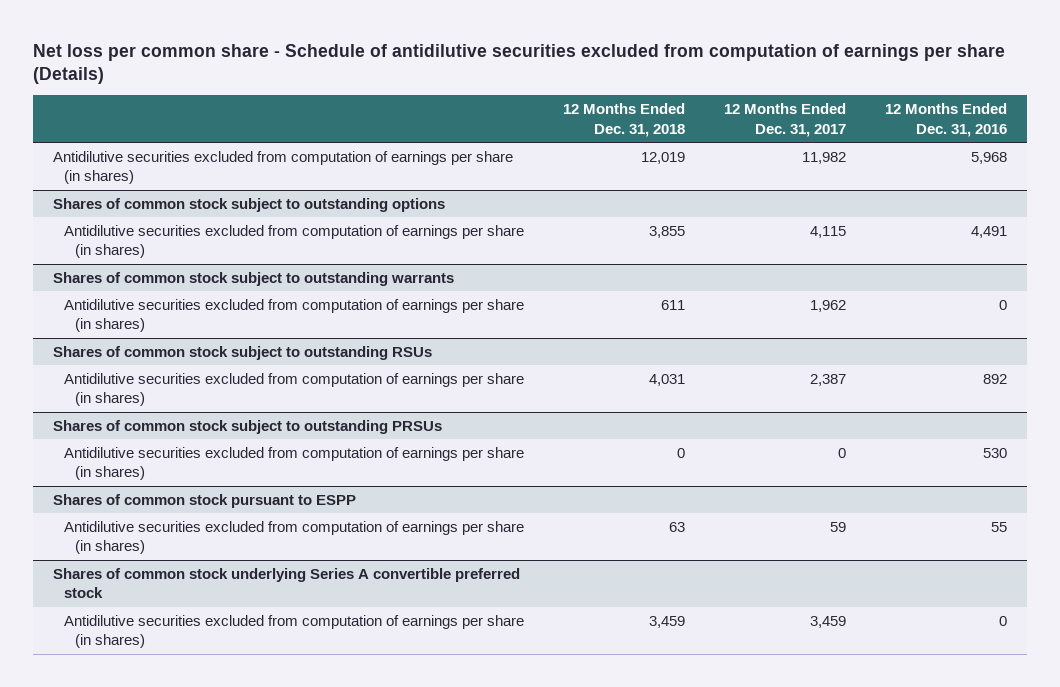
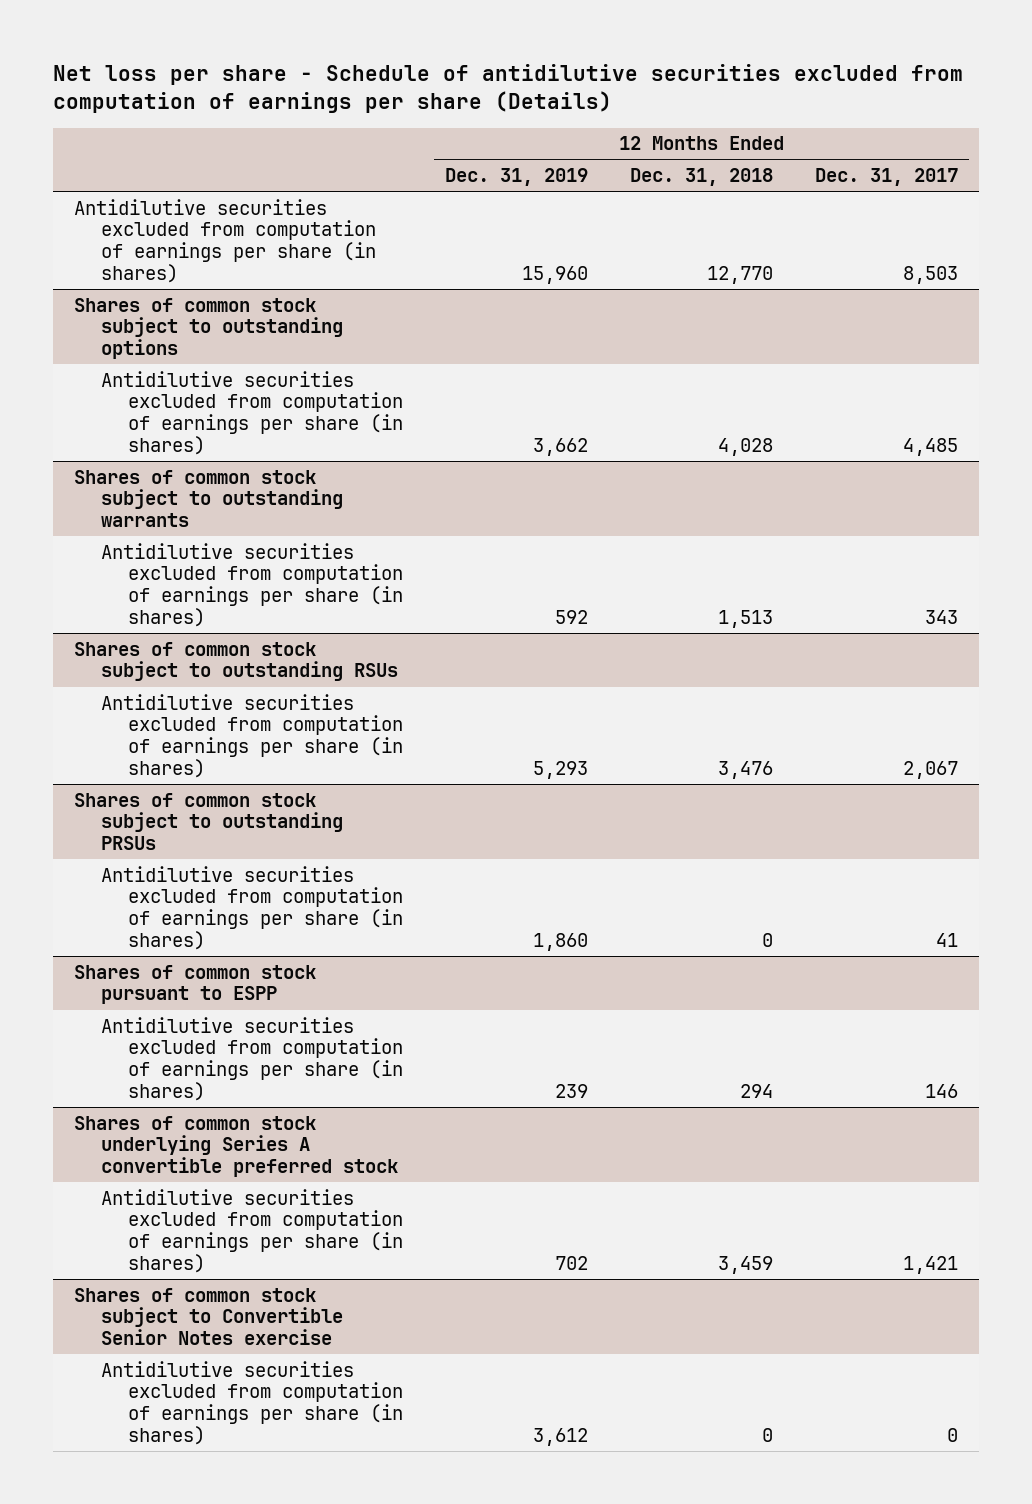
[33,43,1006,85] Net loss per common share - Schedule of antidilutive securities excluded from computation of earnings per share (Details) -> [52,63,963,114] Net loss per share - Schedule of antidilutive securities excluded from computation of earnings per share (Details)
[884,103,1007,137] 12 Months Ended Dec. 31, 2016 -> none
none -> [445,168,589,187] Dec. 31, 2019
[640,151,685,164] 12,019 -> [707,265,774,284] 12,770
[801,151,846,164] 11,982 -> [903,265,959,284] 8,503
[648,225,685,238] 3,855 -> [718,437,774,456] 4,028
[809,225,846,238] 4,115 -> [903,437,959,456] 4,485
[660,299,685,310] 611 -> [718,609,774,628] 1,513
[809,299,846,312] 1,962 -> [925,609,959,624] 343
[648,373,685,386] 4,031 -> [718,760,774,779] 3,476
[809,373,846,386] 2,387 -> [903,760,959,779] 2,067
[837,447,846,458] 0 -> [936,932,959,947] 41
[668,521,685,532] 63 -> [740,1083,774,1098] 294
[829,521,846,532] 59 -> [925,1083,959,1098] 146
[809,615,846,628] 3,459 -> [903,1255,959,1274] 1,421
none -> [73,1287,343,1346] Shares of common stock subject to Convertible Senior Notes exercise
none -> [100,1360,403,1445] Antidilutive securities excluded from computation of earnings per share (in shares)

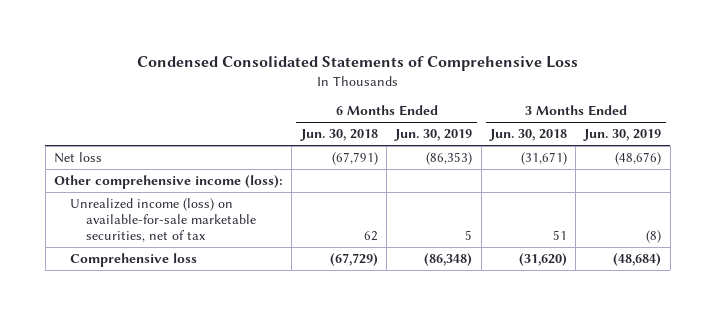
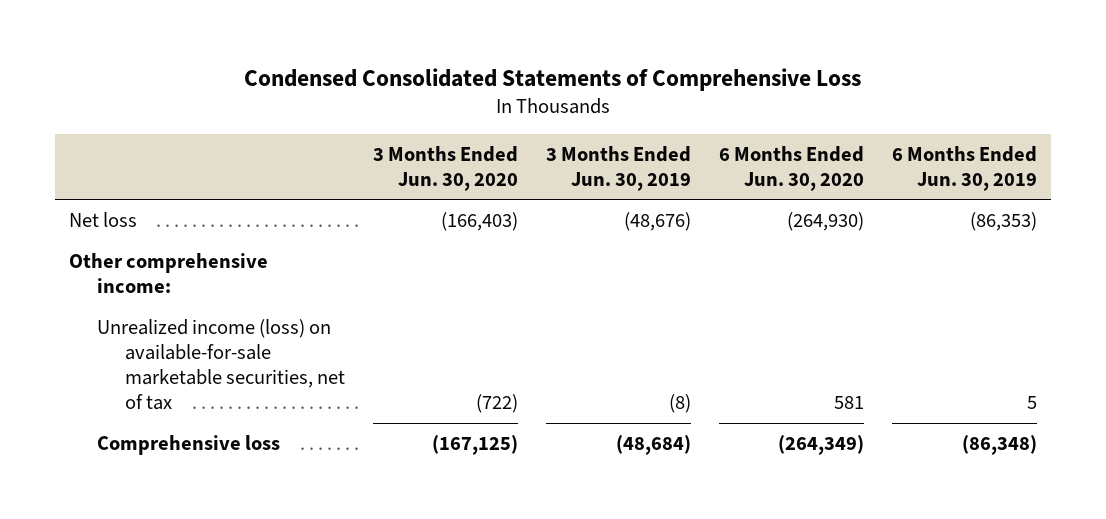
[299,129,378,142] Jun. 30, 2018 -> none
[488,129,567,142] Jun. 30, 2018 -> none
none -> [373,145,519,191] 3 Months Ended Jun. 30, 2020
none -> [719,145,865,191] 6 Months Ended Jun. 30, 2020
[54,174,284,189] Other comprehensive income (loss): -> [68,253,268,294] Other comprehensive income:

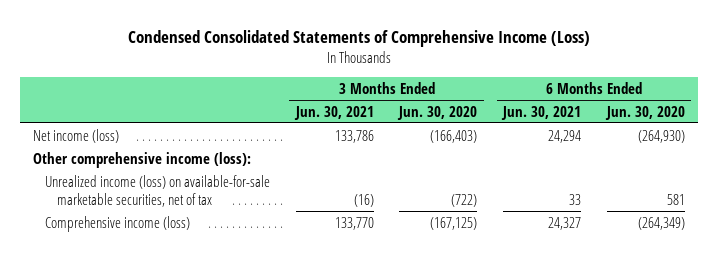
[243,68,861,92] Condensed Consolidated Statements of Comprehensive Loss -> [127,29,590,47] Condensed Consolidated Statements of Comprehensive Income (Loss)
[546,145,692,191] 3 Months Ended Jun. 30, 2019 -> none
[892,145,1038,191] 6 Months Ended Jun. 30, 2019 -> none
none -> [293,105,374,120] Jun. 30, 2021
none -> [501,105,582,120] Jun. 30, 2021
[68,212,137,228] Net loss -> [32,128,119,143] Net income (loss)
[68,253,268,294] Other comprehensive income: -> [32,151,251,168] Other comprehensive income (loss):
[96,435,280,456] Comprehensive loss -> [44,215,190,232] Comprehensive income (loss)

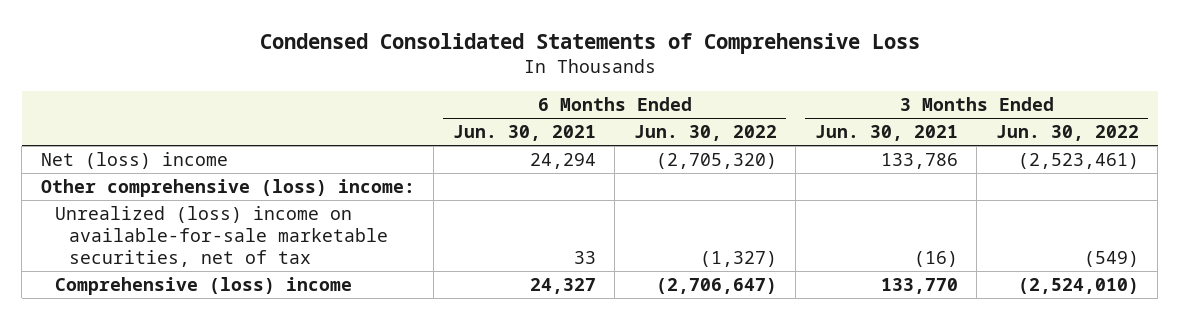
[127,29,590,47] Condensed Consolidated Statements of Comprehensive Income (Loss) -> [259,33,920,55] Condensed Consolidated Statements of Comprehensive Loss
[397,105,478,120] Jun. 30, 2020 -> none
[604,105,685,120] Jun. 30, 2020 -> none
none -> [633,125,777,142] Jun. 30, 2022
none -> [995,125,1139,142] Jun. 30, 2022
[32,128,119,143] Net income (loss) -> [40,151,228,169] Net (loss) income
[32,151,251,168] Other comprehensive income (loss): -> [40,178,415,197] Other comprehensive (loss) income:
[44,174,270,207] Unrealized income (loss) on available-for-sale marketable securities, net of tax -> [55,205,389,268] Unrealized (loss) income on available-for-sale marketable securities, net of tax
[44,215,190,232] Comprehensive income (loss) -> [55,276,353,295] Comprehensive (loss) income

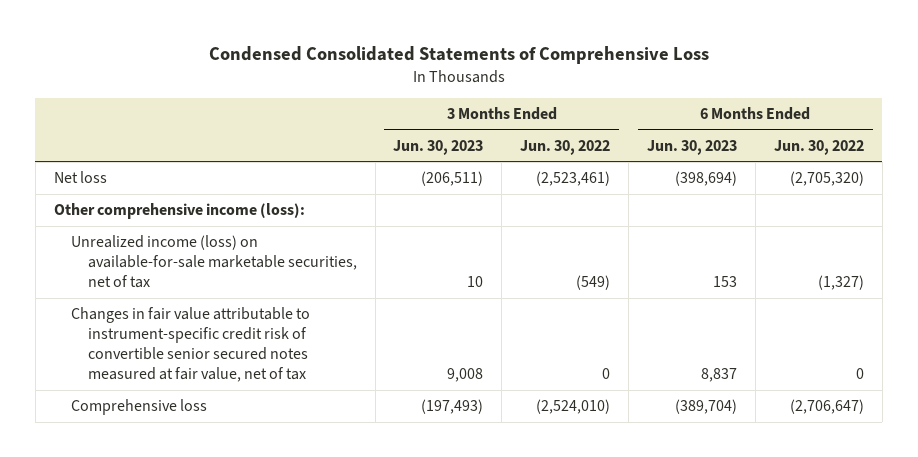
[452,125,596,142] Jun. 30, 2021 -> none
[814,125,958,142] Jun. 30, 2021 -> none
none -> [393,139,484,155] Jun. 30, 2023
none -> [647,139,738,155] Jun. 30, 2023
[40,151,228,169] Net (loss) income -> [53,171,107,184] Net loss
[40,178,415,197] Other comprehensive (loss) income: -> [53,203,305,220] Other comprehensive income (loss):
[55,205,389,268] Unrealized (loss) income on available-for-sale marketable securities, net of tax -> [70,235,357,289] Unrealized income (loss) on available-for-sale marketable securities, net of tax
none -> [70,307,310,383] Changes in fair value attributable to instrument-specific credit risk of convertible senior secured notes measured at fair value, net of tax
[55,276,353,295] Comprehensive (loss) income -> [70,399,207,416] Comprehensive loss

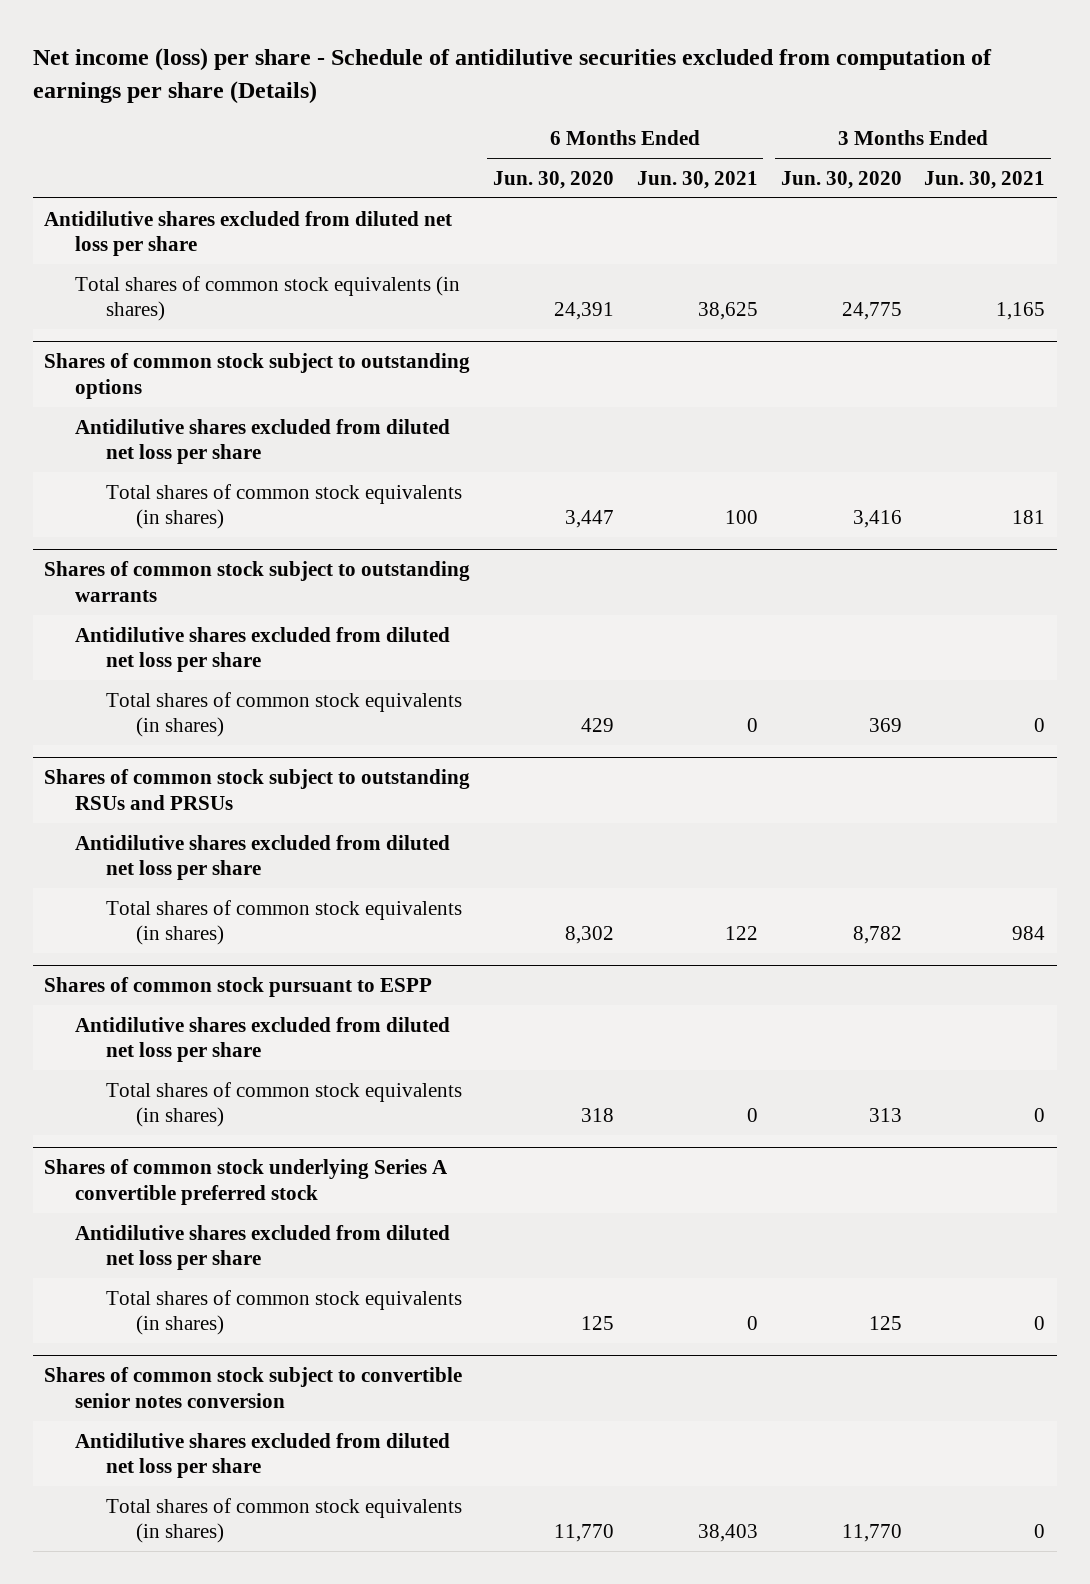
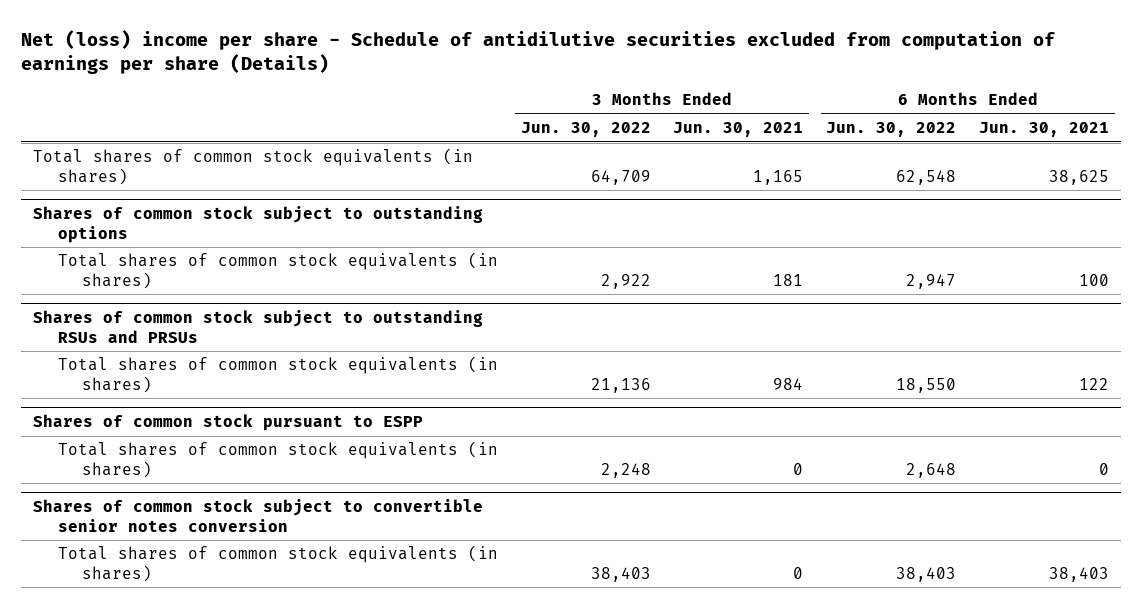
[32,48,992,104] Net income (loss) per share - Schedule of antidilutive securities excluded from computation of earnings per share (Details) -> [21,29,1056,74] Net (loss) income per share - Schedule of antidilutive securities excluded from computation of earnings per share (Details)
[493,170,615,189] Jun. 30, 2020 -> none
[780,170,902,189] Jun. 30, 2020 -> none
none -> [520,122,651,138] Jun. 30, 2022
none -> [826,122,957,138] Jun. 30, 2022
[44,210,453,257] Antidilutive shares excluded from diluted net loss per share -> none
[74,418,450,465] Antidilutive shares excluded from diluted net loss per share -> none
[44,561,471,603] Shares of common stock subject to outstanding warrants -> none
[74,626,450,673] Antidilutive shares excluded from diluted net loss per share -> none
[105,691,462,738] Total shares of common stock equivalents (in shares) -> none
[74,834,450,881] Antidilutive shares excluded from diluted net loss per share -> none
[74,1016,450,1063] Antidilutive shares excluded from diluted net loss per share -> none
[44,1159,449,1206] Shares of common stock underlying Series A convertible preferred stock -> none
[74,1224,450,1271] Antidilutive shares excluded from diluted net loss per share -> none
[105,1289,462,1336] Total shares of common stock equivalents (in shares) -> none
[74,1432,450,1479] Antidilutive shares excluded from diluted net loss per share -> none

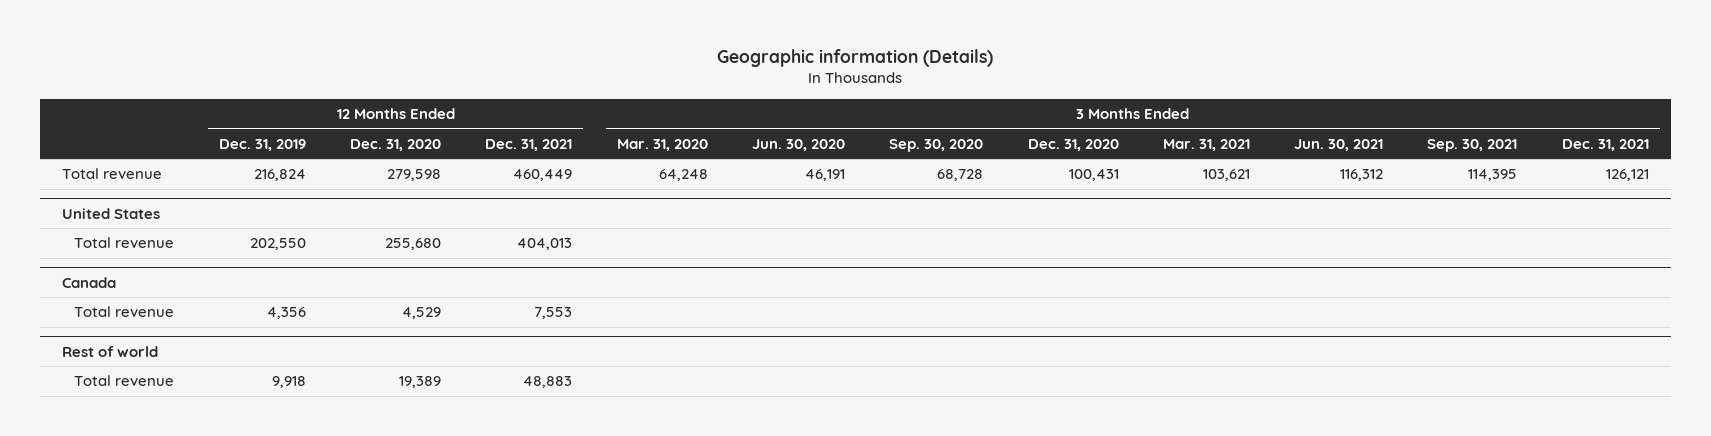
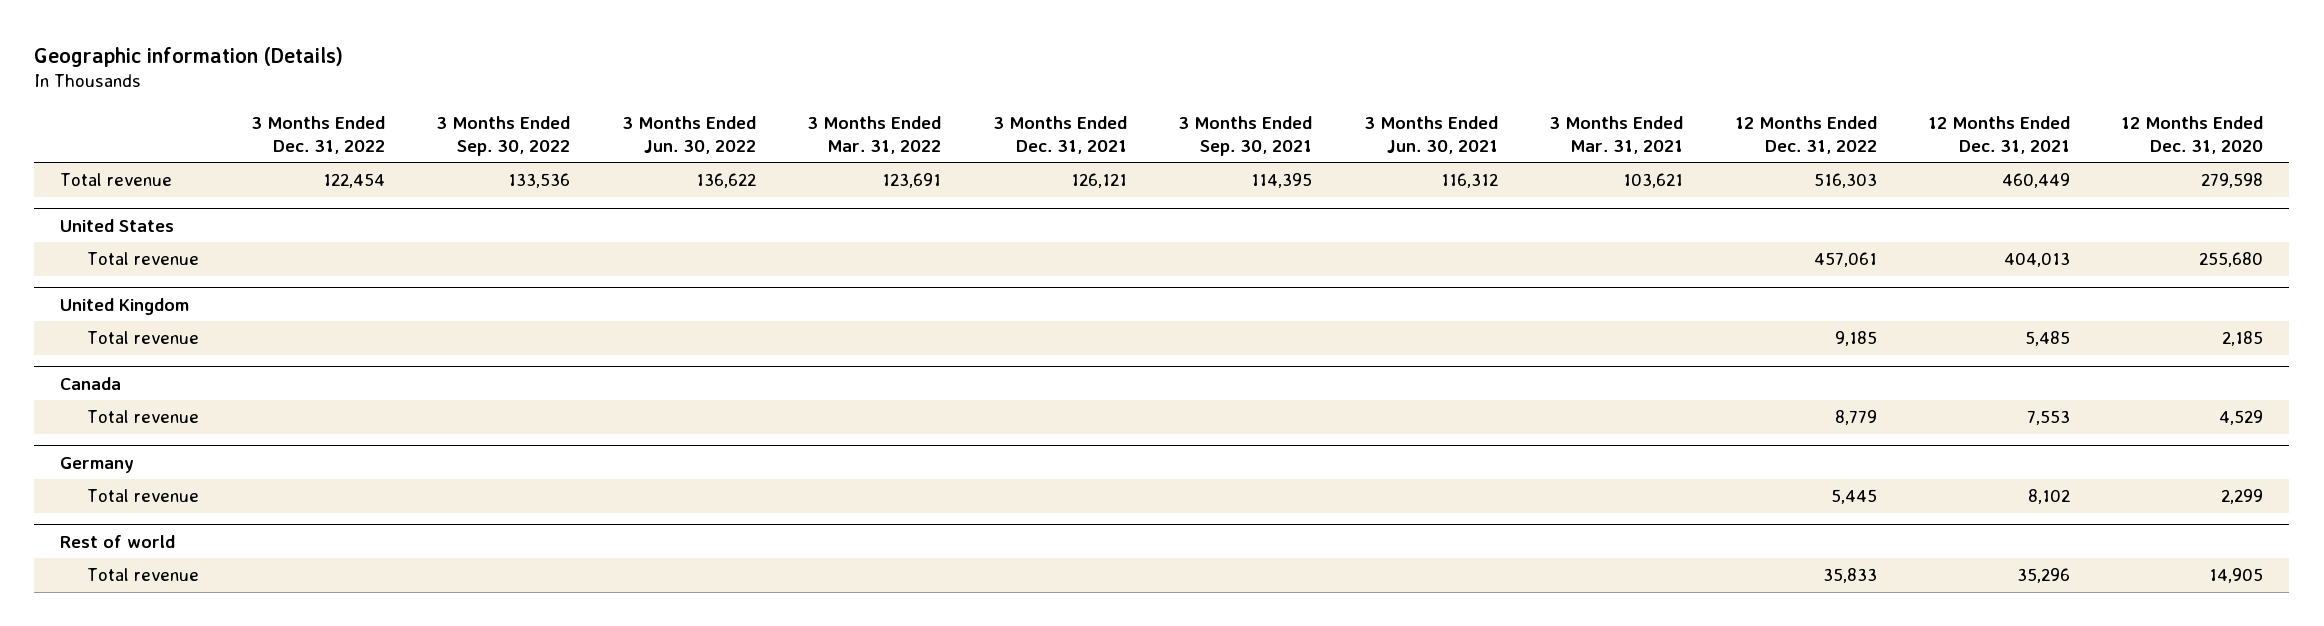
[218,138,306,151] Dec. 31, 2019 -> none
[616,138,708,151] Mar. 31, 2020 -> none
[751,138,845,151] Jun. 30, 2020 -> none
[889,138,984,152] Sep. 30, 2020 -> none
[1027,138,1119,151] Dec. 31, 2020 -> none
none -> [250,116,385,154] 3 Months Ended Dec. 31, 2022
none -> [436,116,571,156] 3 Months Ended Sep. 30, 2022
none -> [621,116,756,154] 3 Months Ended Jun. 30, 2022
none -> [807,116,942,154] 3 Months Ended Mar. 31, 2022
none -> [1734,116,1877,154] 12 Months Ended Dec. 31, 2022
none -> [60,297,190,315] United Kingdom
none -> [87,331,200,345] Total revenue
none -> [60,456,135,473] Germany
none -> [87,489,200,503] Total revenue
[399,376,442,389] 19,389 -> [2209,568,2264,584] 14,905
[523,376,573,389] 48,883 -> [2016,568,2070,584] 35,296

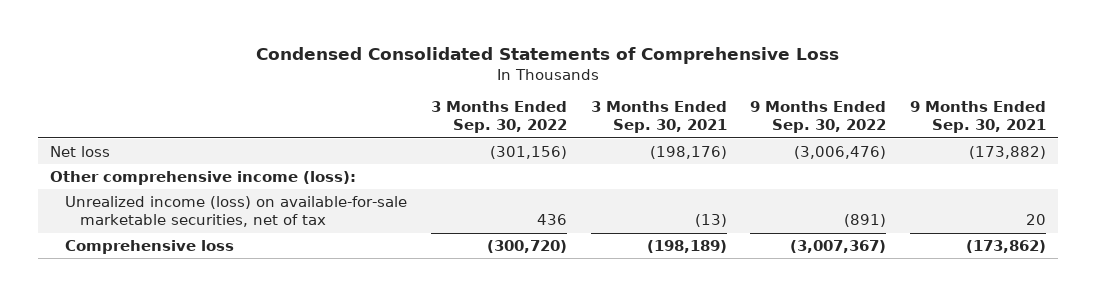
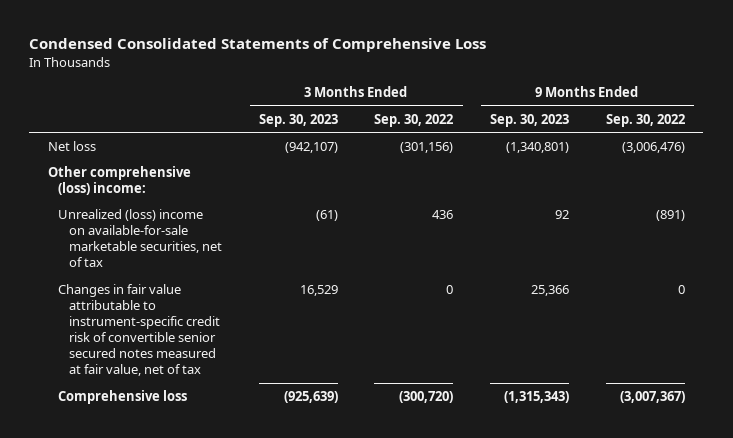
[590,100,727,134] 3 Months Ended Sep. 30, 2021 -> none
[910,100,1047,134] 9 Months Ended Sep. 30, 2021 -> none
none -> [258,113,338,127] Sep. 30, 2023
none -> [490,113,570,127] Sep. 30, 2023
[50,170,357,185] Other comprehensive income (loss): -> [47,165,191,195] Other comprehensive (loss) income:
[65,195,408,228] Unrealized income (loss) on available-for-sale marketable securities, net of tax -> [58,208,223,268] Unrealized (loss) income on available-for-sale marketable securities, net of tax
none -> [58,283,221,377] Changes in fair value attributable to instrument-specific credit risk of convertible senior secured notes measured at fair value, net of tax

